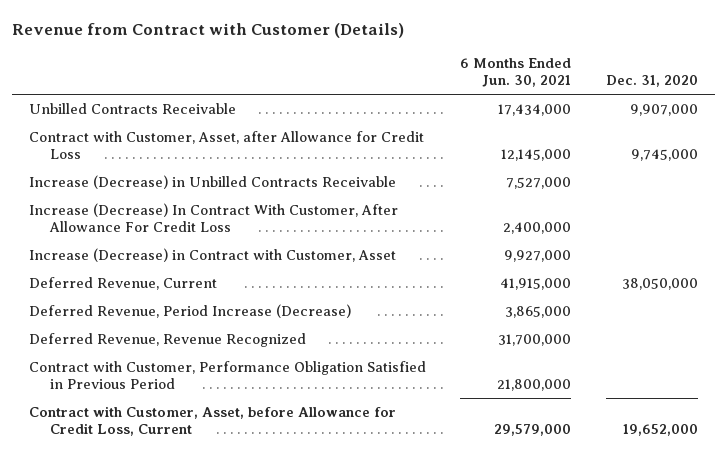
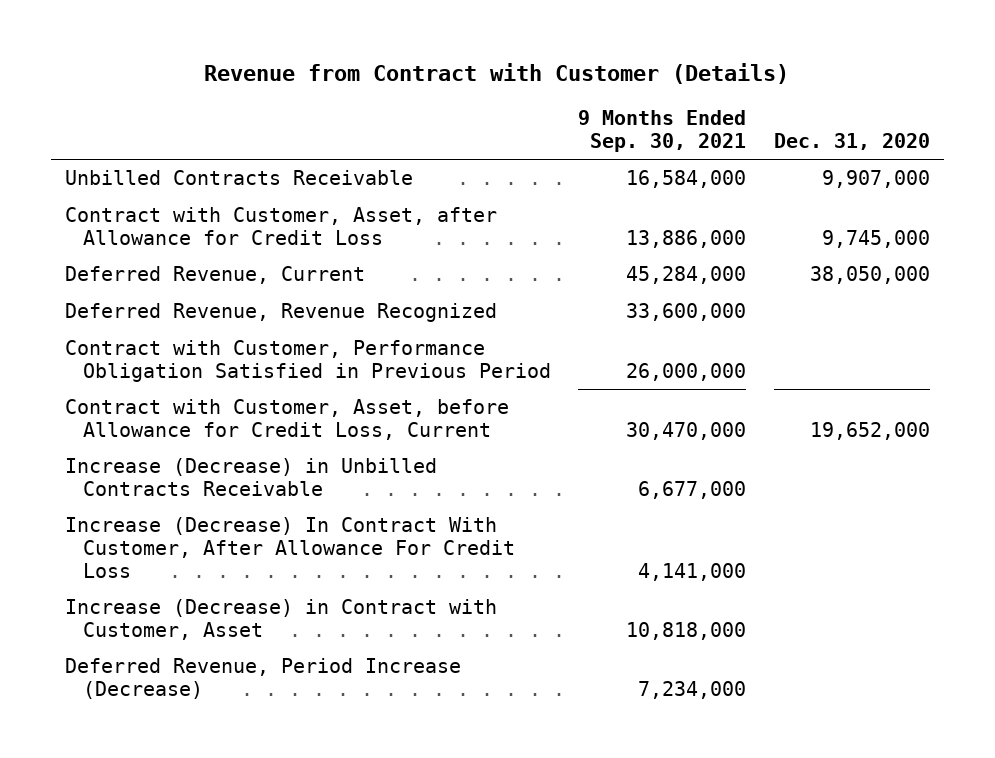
[460,58,572,88] 6 Months Ended Jun. 30, 2021 -> none
none -> [578,110,747,153] 9 Months Ended Sep. 30, 2021
[29,175,397,190] Increase (Decrease) in Unbilled Contracts Receivable -> [64,458,437,497] Increase (Decrease) in Unbilled Contracts Receivable
[29,203,399,233] Increase (Decrease) In Contract With Customer, After Allowance For Credit Loss -> [64,517,515,578] Increase (Decrease) In Contract With Customer, After Allowance For Credit Loss
[29,248,397,263] Increase (Decrease) in Contract with Customer, Asset -> [64,599,497,641] Increase (Decrease) in Contract with Customer, Asset
[29,304,352,319] Deferred Revenue, Period Increase (Decrease) -> [64,658,461,700] Deferred Revenue, Period Increase (Decrease)

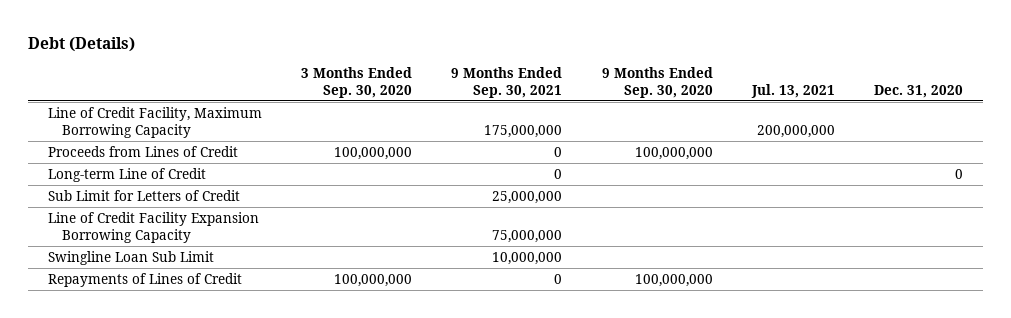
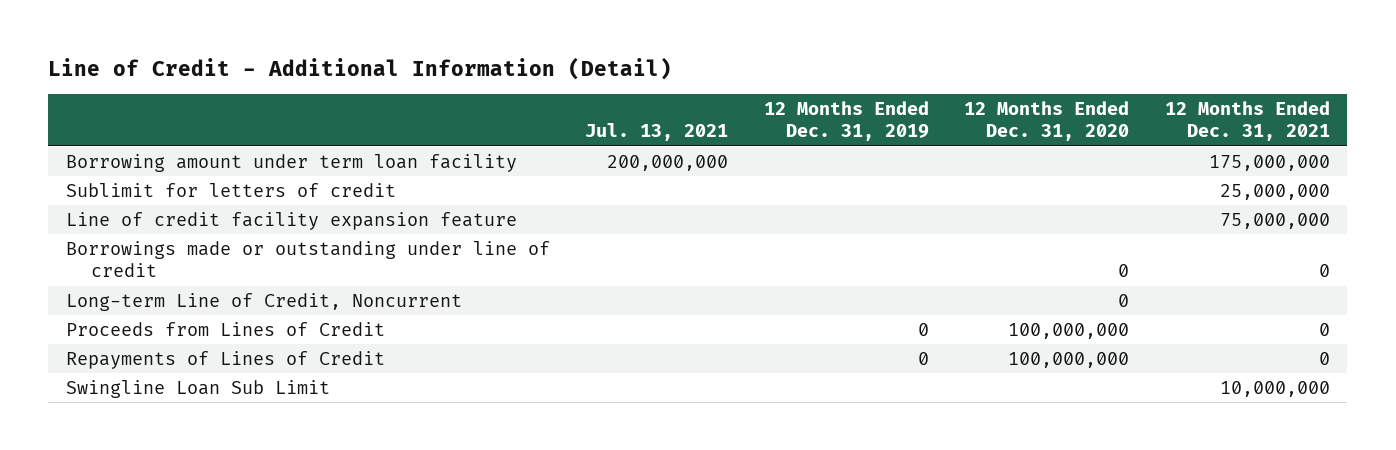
[28,36,136,52] Debt (Details) -> [48,57,673,81] Line of Credit - Additional Information (Detail)
[301,66,413,98] 3 Months Ended Sep. 30, 2020 -> none
[451,66,563,98] 9 Months Ended Sep. 30, 2021 -> none
[601,66,713,98] 9 Months Ended Sep. 30, 2020 -> none
[874,84,964,98] Dec. 31, 2020 -> none
none -> [763,100,929,142] 12 Months Ended Dec. 31, 2019
none -> [964,100,1130,142] 12 Months Ended Dec. 31, 2020
none -> [1164,100,1330,142] 12 Months Ended Dec. 31, 2021
[47,106,262,138] Line of Credit Facility, Maximum Borrowing Capacity -> [66,153,518,172] Borrowing amount under term loan facility
none -> [66,182,397,197] Sublimit for letters of credit
none -> [66,211,518,230] Line of credit facility expansion feature
none -> [66,240,551,278] Borrowings made or outstanding under line of credit
none -> [66,292,463,311] Long-term Line of Credit, Noncurrent
[47,167,206,182] Long-term Line of Credit -> none
[47,189,240,201] Sub Limit for Letters of Credit -> none
[47,211,259,243] Line of Credit Facility Expansion Borrowing Capacity -> none
[47,250,214,265] Swingline Loan Sub Limit -> [66,379,331,398] Swingline Loan Sub Limit

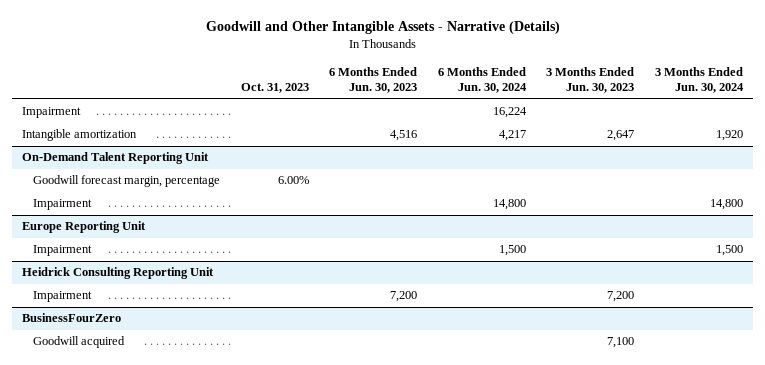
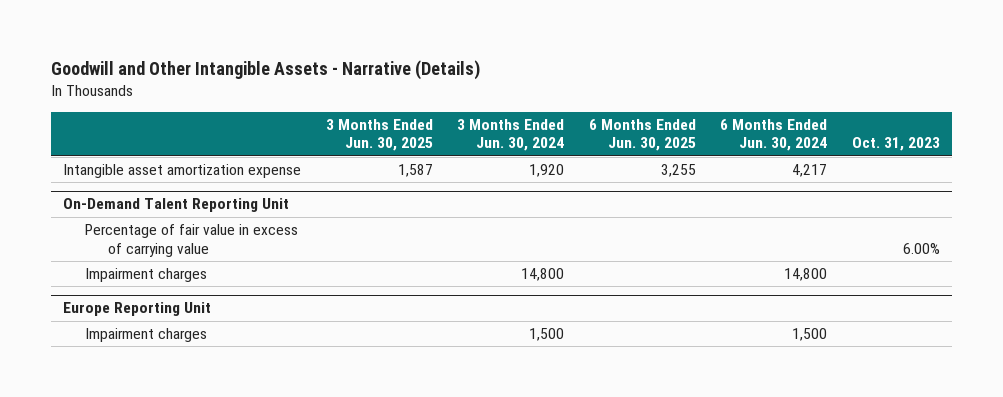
[329,66,418,94] 6 Months Ended Jun. 30, 2023 -> none
[546,66,635,94] 3 Months Ended Jun. 30, 2023 -> none
none -> [325,118,433,152] 3 Months Ended Jun. 30, 2025
none -> [588,118,696,152] 6 Months Ended Jun. 30, 2025
[22,107,82,119] Impairment -> none
[22,129,138,142] Intangible amortization -> [63,164,302,179] Intangible asset amortization expense
[33,175,221,188] Goodwill forecast margin, percentage -> [85,224,299,257] Percentage of fair value in excess of carrying value
[33,199,93,211] Impairment -> [85,268,208,283] Impairment charges
[22,267,215,280] Heidrick Consulting Reporting Unit -> none
[33,291,93,303] Impairment -> none
[22,313,122,323] BusinessFourZero -> none
[33,336,126,349] Goodwill acquired -> none
[33,245,93,257] Impairment -> [85,328,208,343] Impairment charges

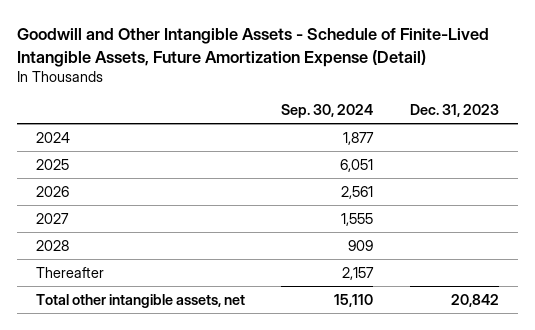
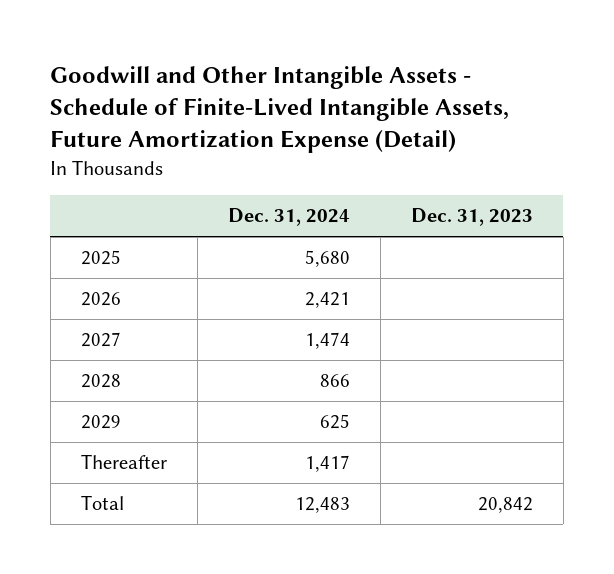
[281,104,374,119] Sep. 30, 2024 -> none
none -> [227,208,350,227] Dec. 31, 2024
[35,131,70,143] 2024 -> none
none -> [80,415,121,430] 2029
[35,293,245,308] Total other intangible assets, net -> [80,495,124,511] Total

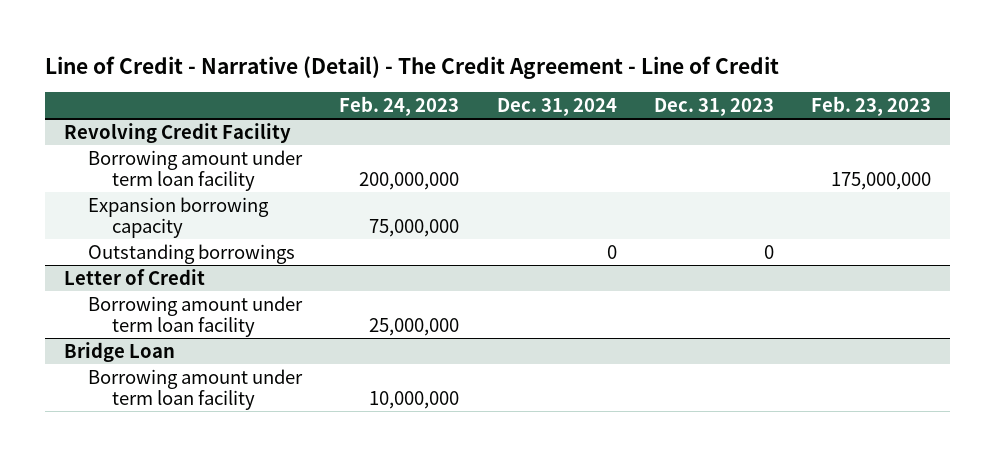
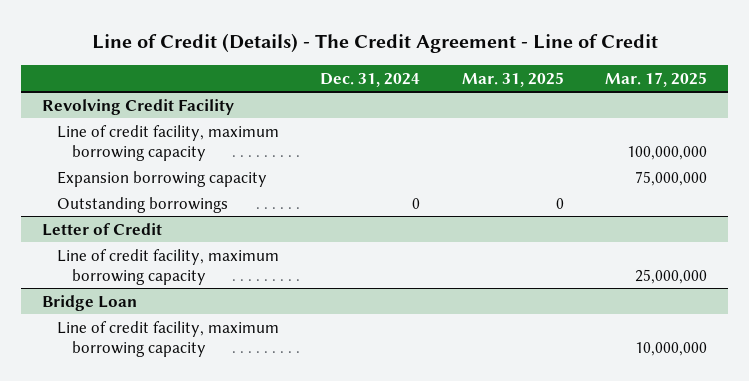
[45,55,780,79] Line of Credit - Narrative (Detail) - The Credit Agreement - Line of Credit -> [91,32,658,53] Line of Credit (Details) - The Credit Agreement - Line of Credit
[339,95,460,116] Feb. 24, 2023 -> none
[653,97,774,116] Dec. 31, 2023 -> none
[811,95,932,116] Feb. 23, 2023 -> none
none -> [461,71,564,87] Mar. 31, 2025
none -> [605,71,708,87] Mar. 17, 2025
[88,149,304,192] Borrowing amount under term loan facility -> [56,124,279,161] Line of credit facility, maximum borrowing capacity
[88,295,304,338] Borrowing amount under term loan facility -> [56,248,279,285] Line of credit facility, maximum borrowing capacity
[88,368,304,411] Borrowing amount under term loan facility -> [56,320,279,357] Line of credit facility, maximum borrowing capacity

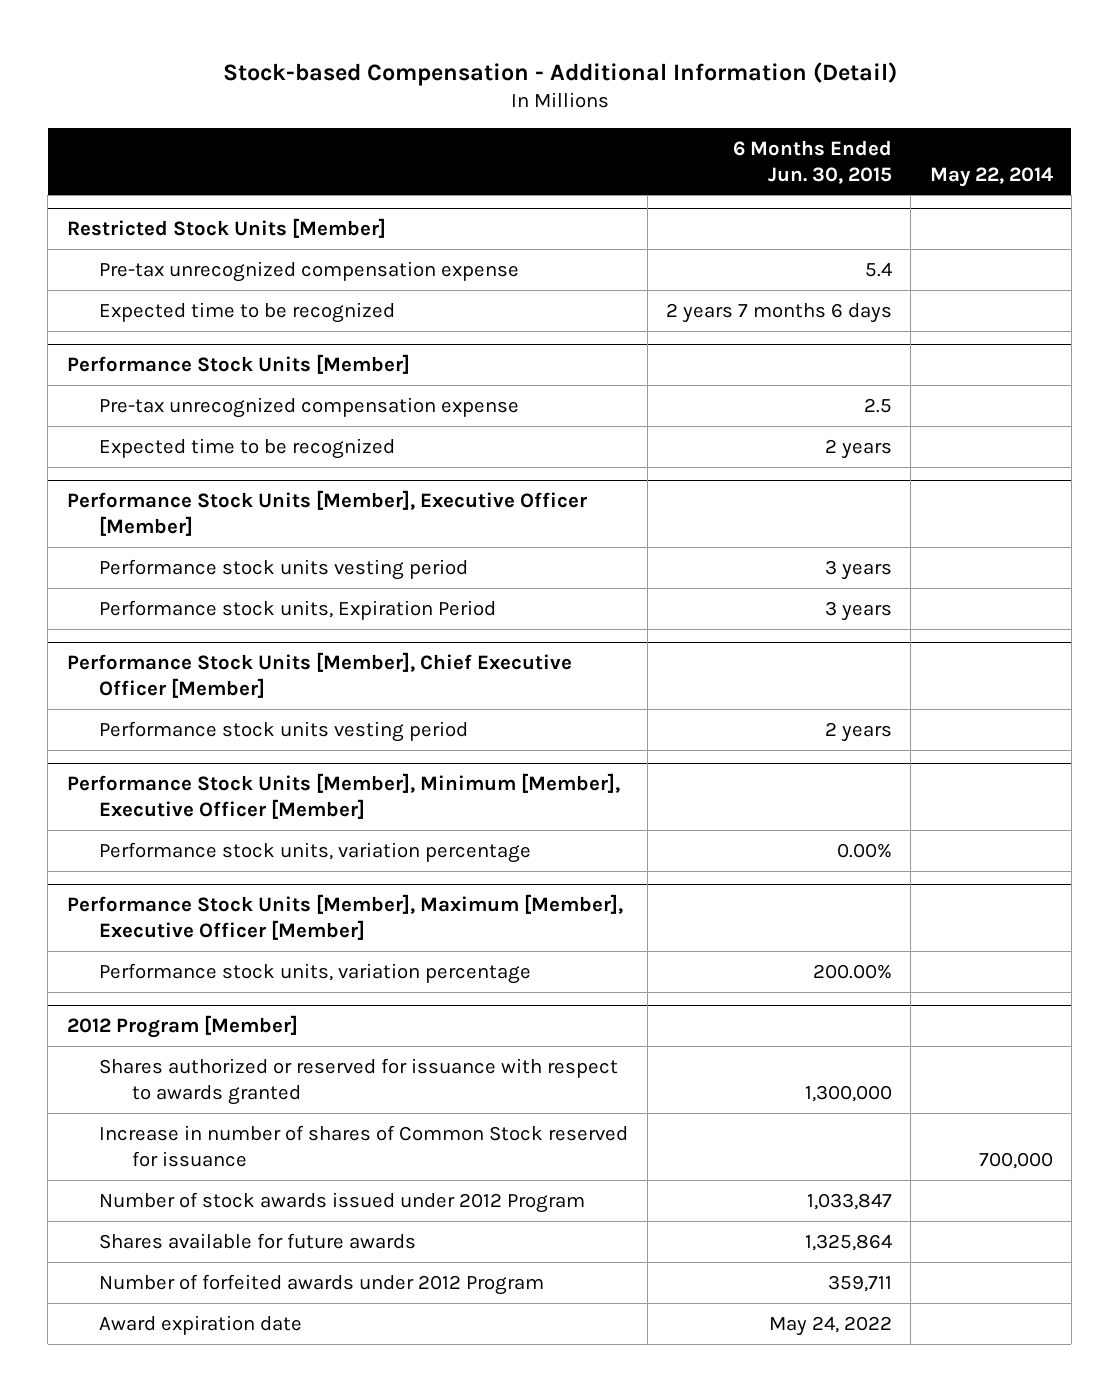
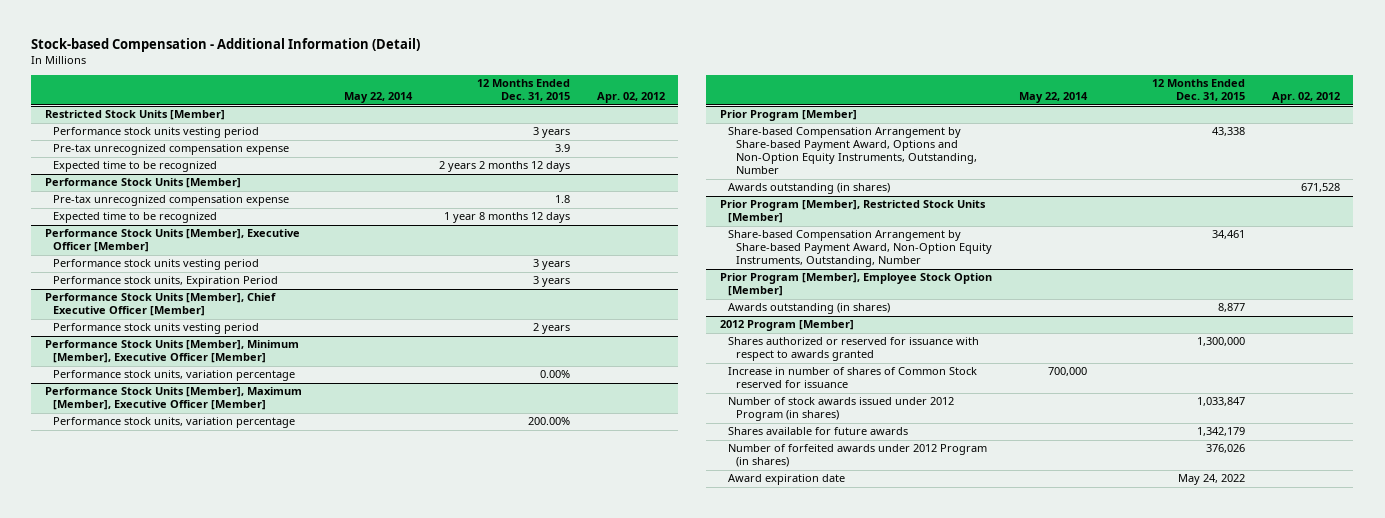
[732,139,892,184] 6 Months Ended Jun. 30, 2015 -> none
none -> [476,79,570,102] 12 Months Ended Dec. 31, 2015
none -> [596,92,665,104] Apr. 02, 2012
none -> [52,127,259,139] Performance stock units vesting period
none -> [719,110,857,122] Prior Program [Member]
none -> [727,127,977,175] Share-based Compensation Arrangement by Share-based Payment Award, Options and Non-Option Equity Instruments, Outstanding, Number
none -> [727,183,890,195] Awards outstanding (in shares)
none -> [719,200,986,224] Prior Program [Member], Restricted Stock Units [Member]
none -> [727,230,992,268] Share-based Compensation Arrangement by Share-based Payment Award, Non-Option Equity Instruments, Outstanding, Number
none -> [719,273,992,297] Prior Program [Member], Employee Stock Option [Member]
none -> [727,303,890,315] Awards outstanding (in shares)
[99,1191,586,1213] Number of stock awards issued under 2012 Program -> [727,397,954,422] Number of stock awards issued under 2012 Program (in shares)
[99,1273,545,1295] Number of forfeited awards under 2012 Program -> [727,444,987,468] Number of forfeited awards under 2012 Program (in shares)

